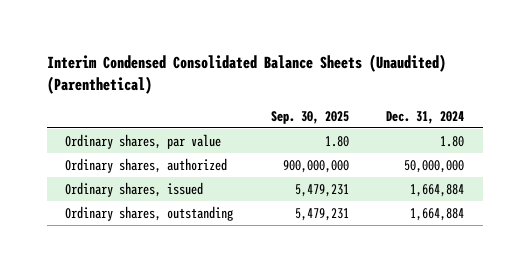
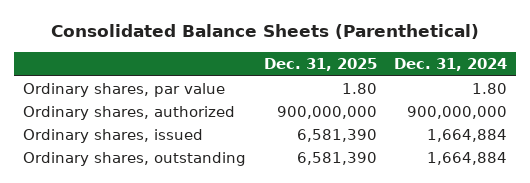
[46,54,446,94] Interim Condensed Consolidated Balance Sheets (Unaudited) (Parenthetical) -> [51,24,480,40] Consolidated Balance Sheets (Parenthetical)
[270,110,349,124] Sep. 30, 2025 -> none
none -> [263,58,377,72] Dec. 31, 2025
[404,159,465,173] 50,000,000 -> [407,106,508,120] 900,000,000

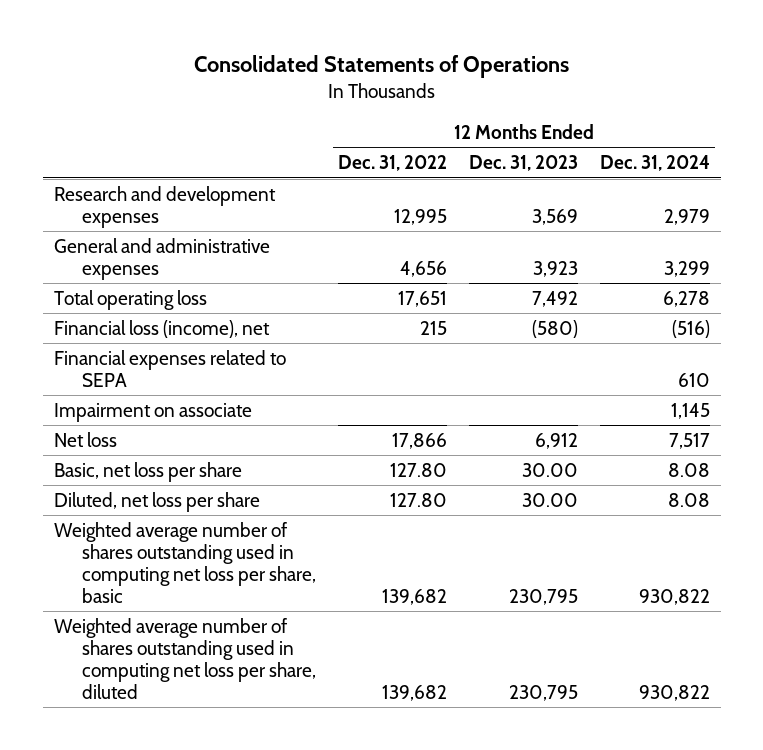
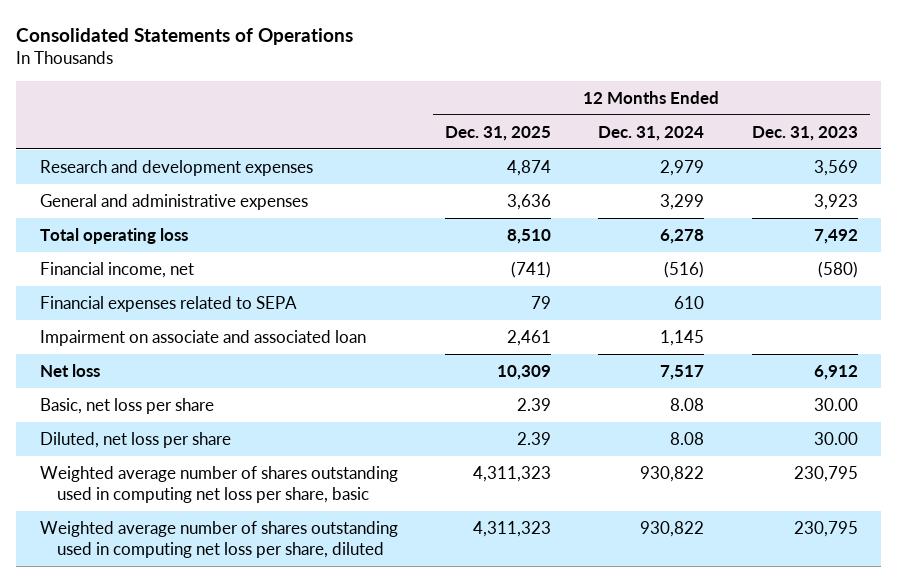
[338,155,448,172] Dec. 31, 2022 -> none
none -> [445,125,552,141] Dec. 31, 2025
[53,319,270,338] Financial loss (income), net -> [39,262,194,279] Financial income, net
[53,402,252,422] Impairment on associate -> [39,330,366,347] Impairment on associate and associated loan

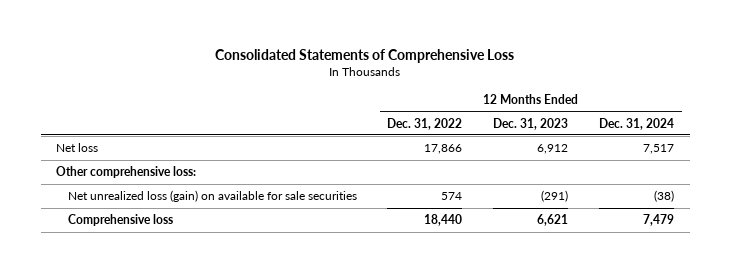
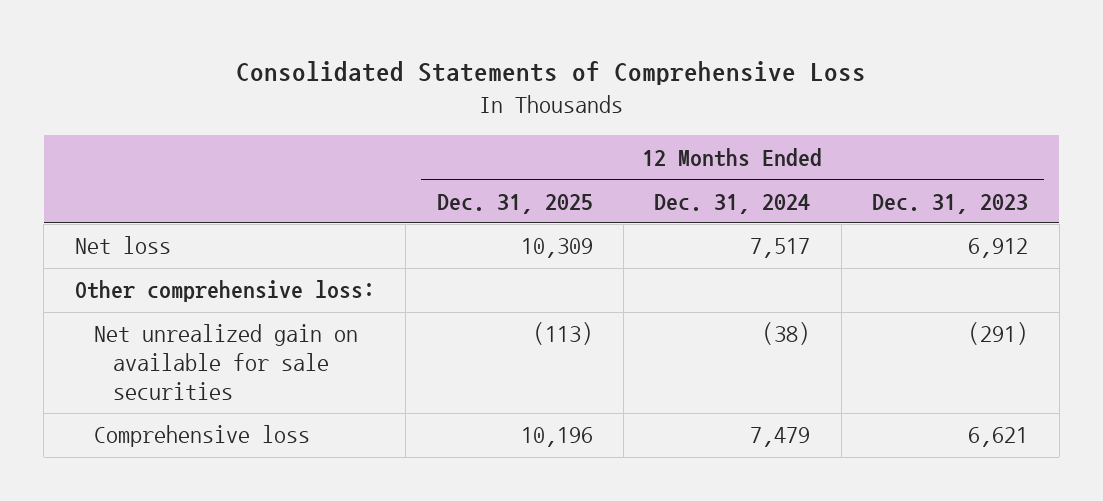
[387,117,463,130] Dec. 31, 2022 -> none
none -> [436,193,593,214] Dec. 31, 2025
[67,190,357,203] Net unrealized loss (gain) on available for sale securities -> [93,324,358,400] Net unrealized gain on available for sale securities

